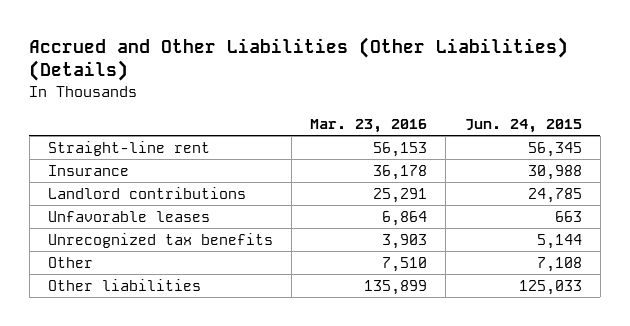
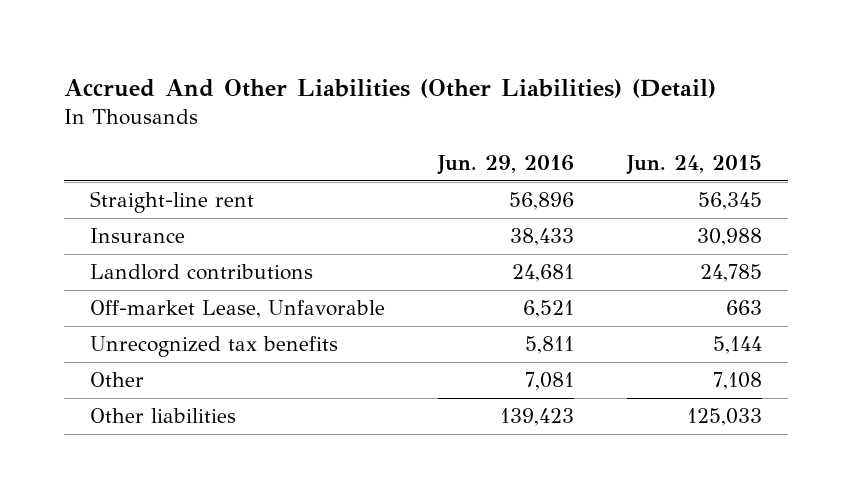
[29,36,569,82] Accrued and Other Liabilities (Other Liabilities) (Details) -> [63,78,716,98] Accrued And Other Liabilities (Other Liabilities) (Detail)
[310,118,428,133] Mar. 23, 2016 -> none
none -> [436,154,574,175] Jun. 29, 2016
[47,210,210,222] Unfavorable leases -> [90,300,386,319] Off-market Lease, Unfavorable

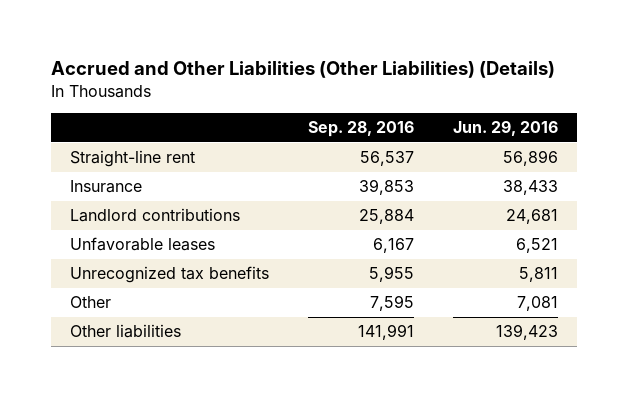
[63,78,716,98] Accrued And Other Liabilities (Other Liabilities) (Detail) -> [50,61,555,79] Accrued and Other Liabilities (Other Liabilities) (Details)
[625,154,762,175] Jun. 24, 2015 -> none
none -> [307,121,414,138] Sep. 28, 2016
[90,300,386,319] Off-market Lease, Unfavorable -> [69,237,215,252] Unfavorable leases

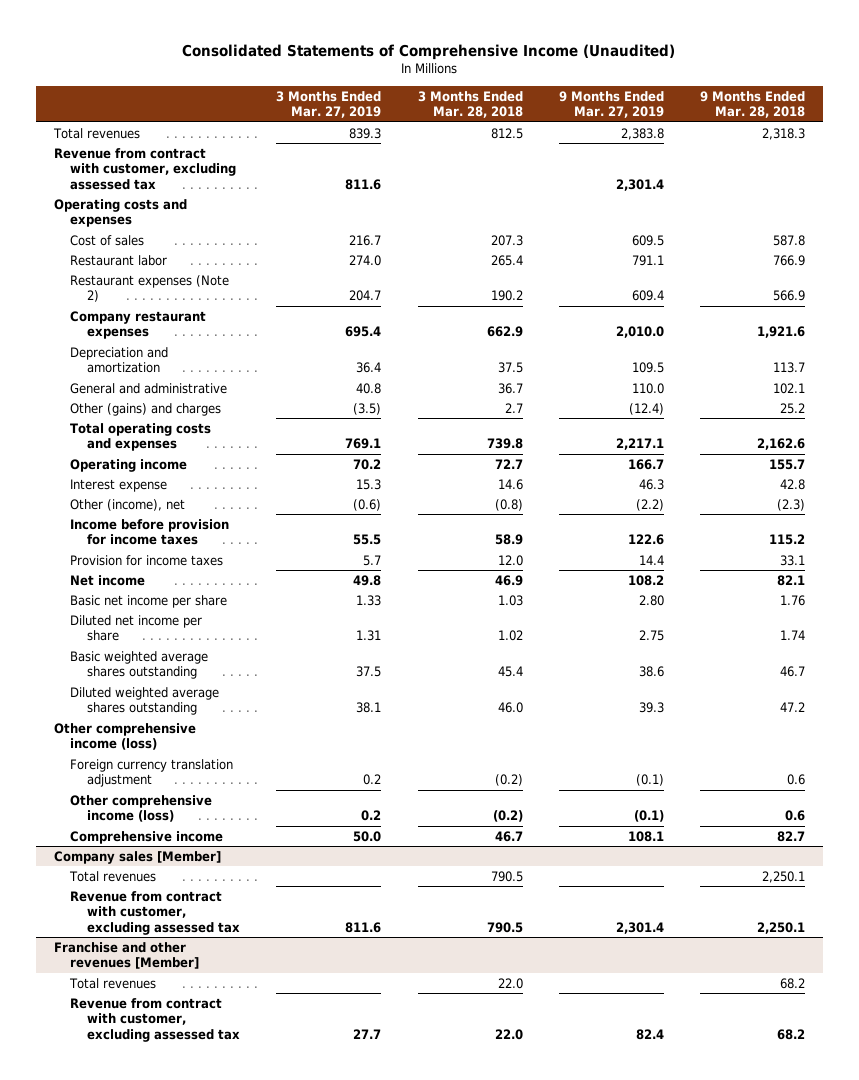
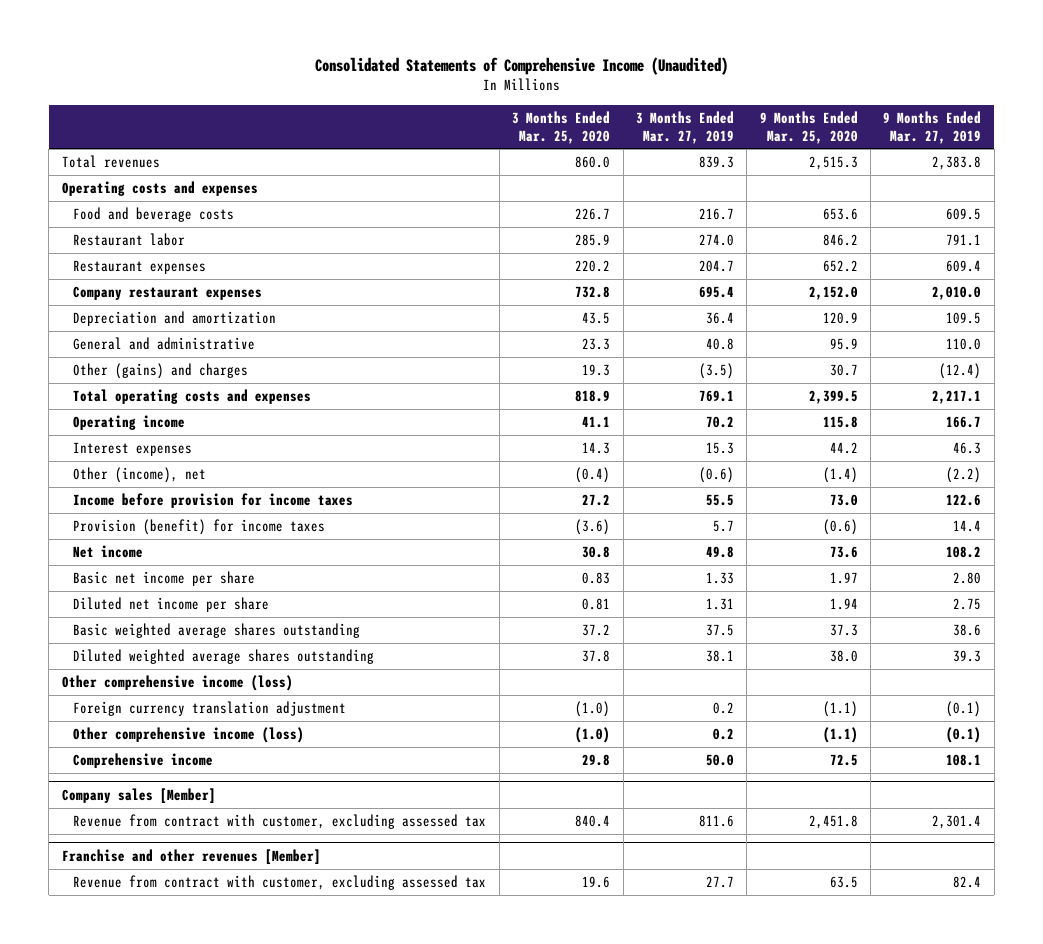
[417,90,523,119] 3 Months Ended Mar. 28, 2018 -> none
[700,90,806,119] 9 Months Ended Mar. 28, 2018 -> none
none -> [512,110,611,144] 3 Months Ended Mar. 25, 2020
none -> [759,110,858,144] 9 Months Ended Mar. 25, 2020
[53,147,237,190] Revenue from contract with customer, excluding assessed tax -> none
[70,234,145,246] Cost of sales -> [73,206,235,222] Food and beverage costs
[70,274,230,303] Restaurant expenses (Note 2) -> [73,259,207,274] Restaurant expenses
[70,478,168,492] Interest expense -> [73,441,193,456] Interest expenses
[70,554,224,566] Provision for income taxes -> [73,518,326,535] Provision (benefit) for income taxes
[69,870,157,882] Total revenues -> none
[69,977,157,989] Total revenues -> none

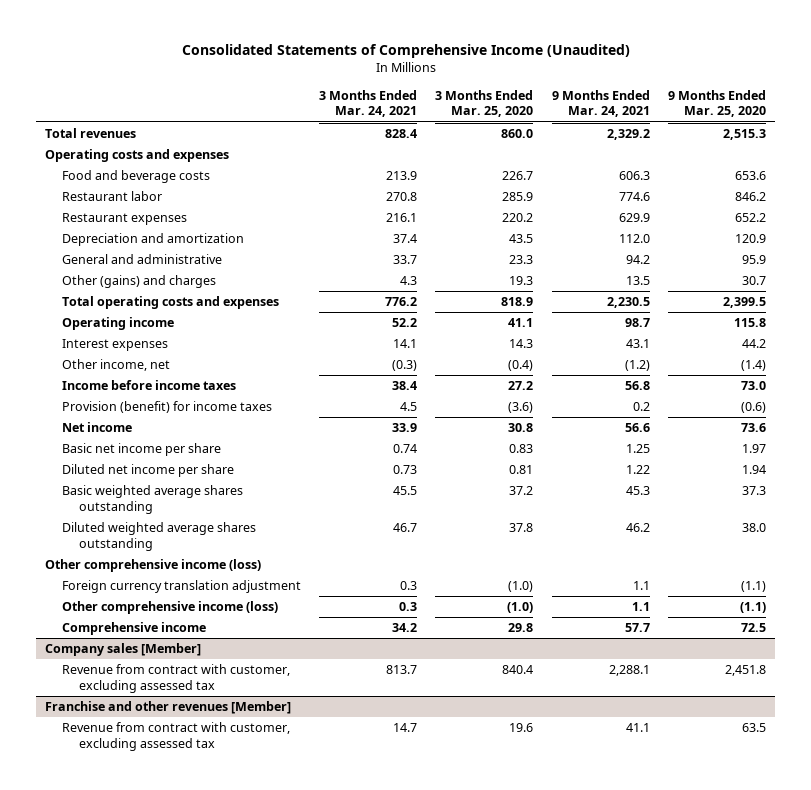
[635,110,734,144] 3 Months Ended Mar. 27, 2019 -> none
[883,110,982,144] 9 Months Ended Mar. 27, 2019 -> none
none -> [319,89,418,118] 3 Months Ended Mar. 24, 2021
none -> [551,89,650,118] 9 Months Ended Mar. 24, 2021
[73,285,263,300] Company restaurant expenses -> none
[73,466,207,483] Other (income), net -> [62,359,171,372] Other income, net
[73,492,354,508] Income before provision for income taxes -> [62,380,237,391] Income before income taxes

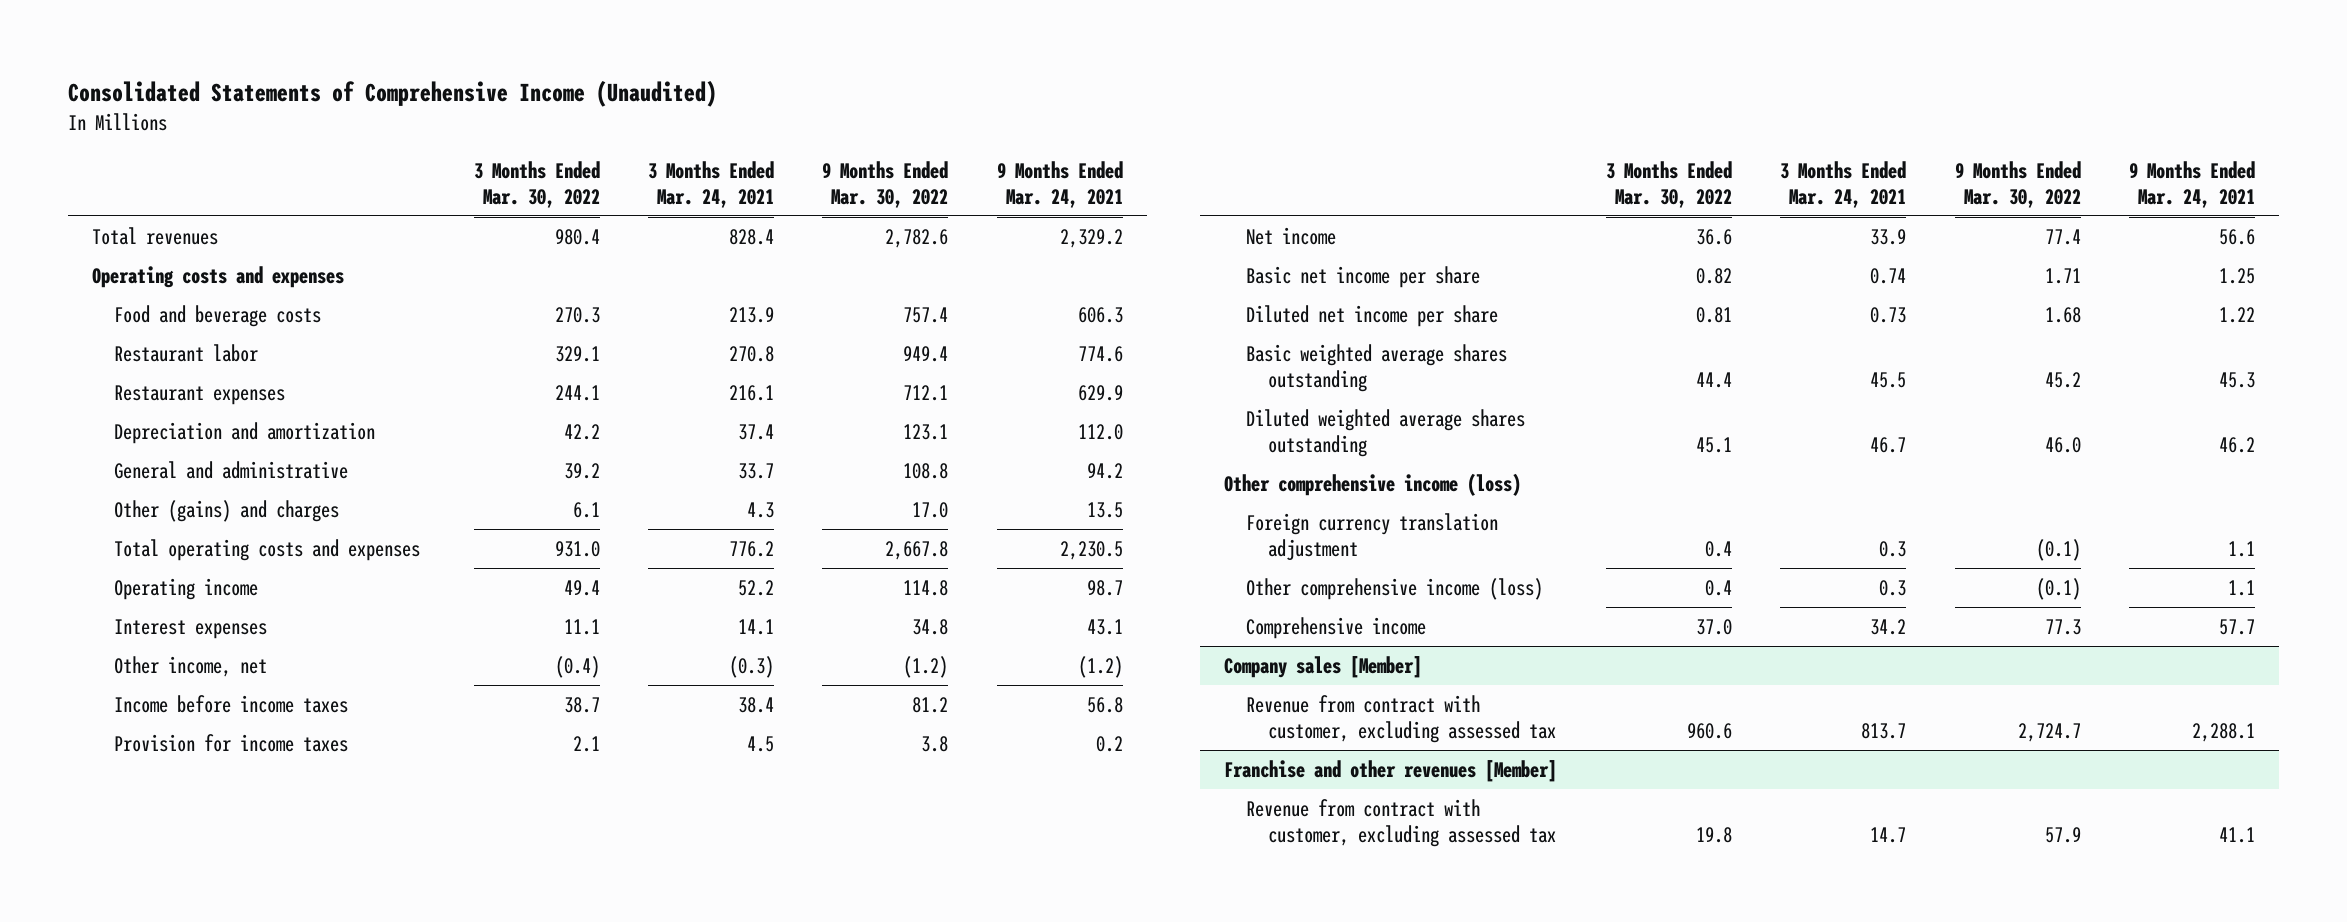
[435,89,534,118] 3 Months Ended Mar. 25, 2020 -> none
[667,89,766,118] 9 Months Ended Mar. 25, 2020 -> none
none -> [473,160,600,208] 3 Months Ended Mar. 30, 2022
none -> [822,160,949,208] 9 Months Ended Mar. 30, 2022
[62,401,273,414] Provision (benefit) for income taxes -> [114,733,349,752] Provision for income taxes

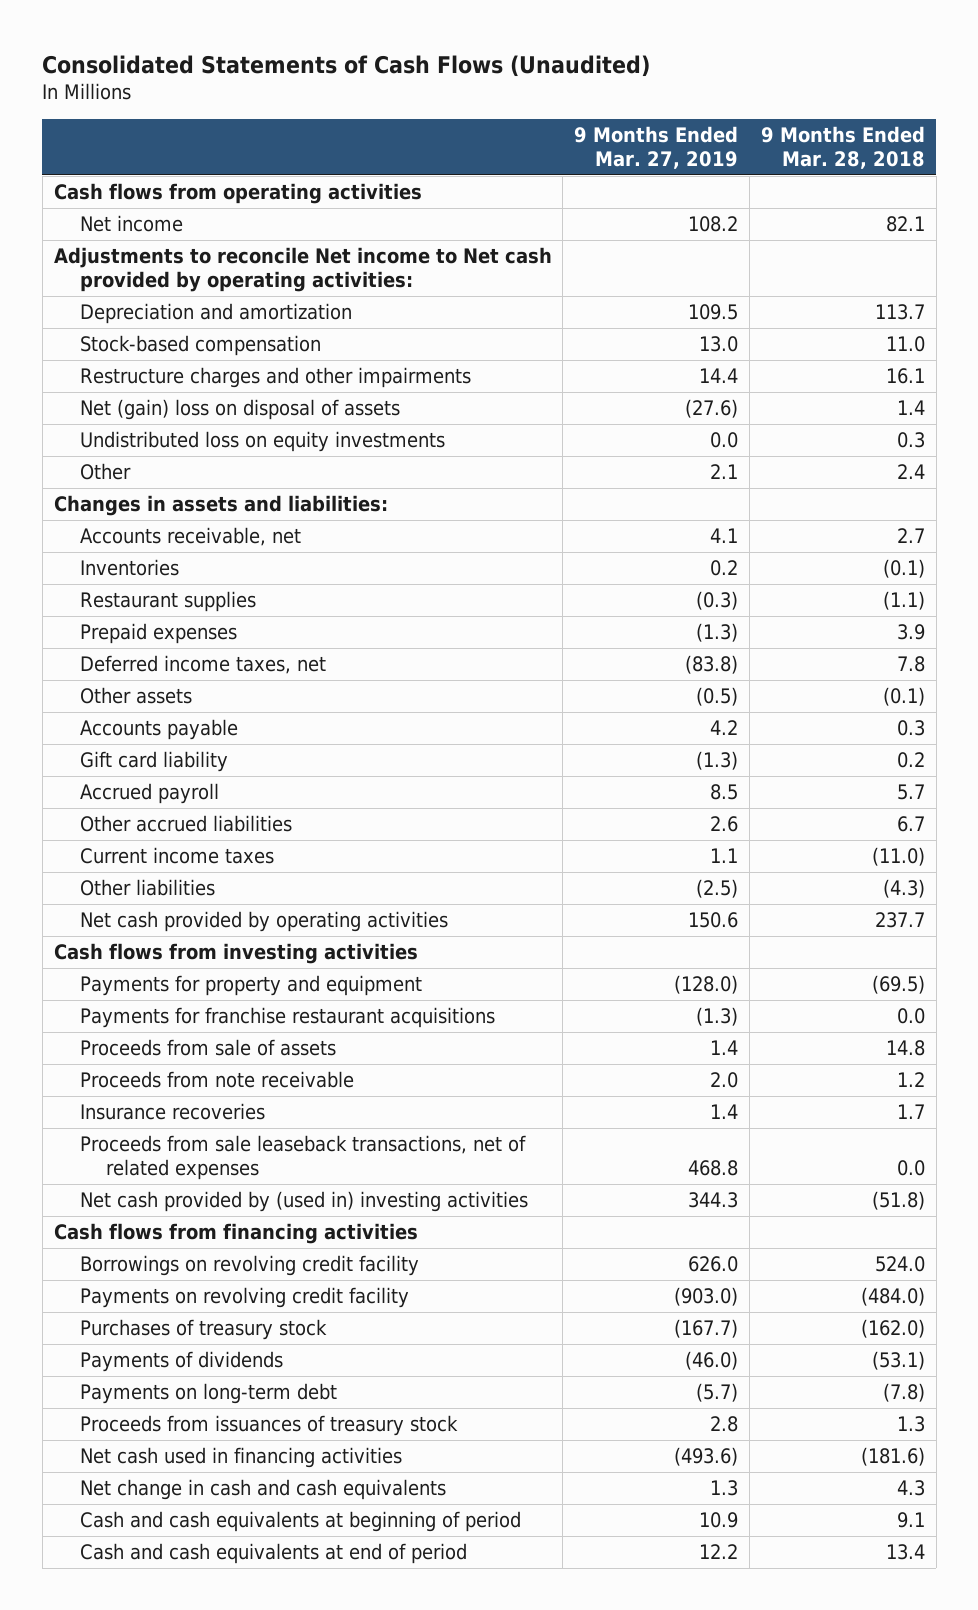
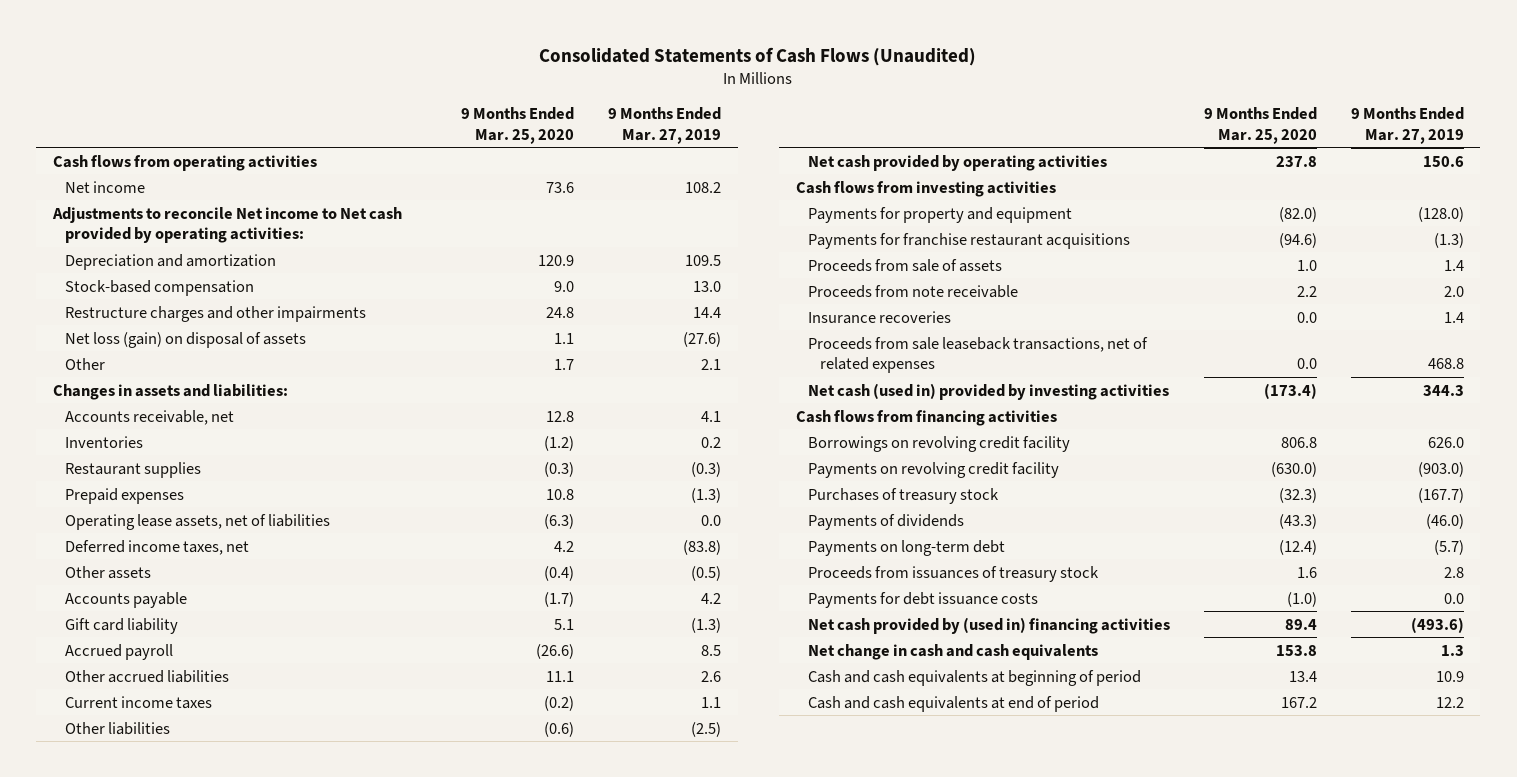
[760,125,925,170] 9 Months Ended Mar. 28, 2018 -> none
none -> [461,107,575,144] 9 Months Ended Mar. 25, 2020
[79,430,445,452] Undistributed loss on equity investments -> none
[79,398,400,420] Net (gain) loss on disposal of assets -> [65,331,307,348] Net loss (gain) on disposal of assets
none -> [65,513,331,530] Operating lease assets, net of liabilities
[79,1190,528,1212] Net cash provided by (used in) investing activities -> [808,382,1170,400] Net cash (used in) provided by investing activities
none -> [808,591,1039,608] Payments for debt issuance costs
[79,1446,402,1468] Net cash used in financing activities -> [808,616,1171,634] Net cash provided by (used in) financing activities

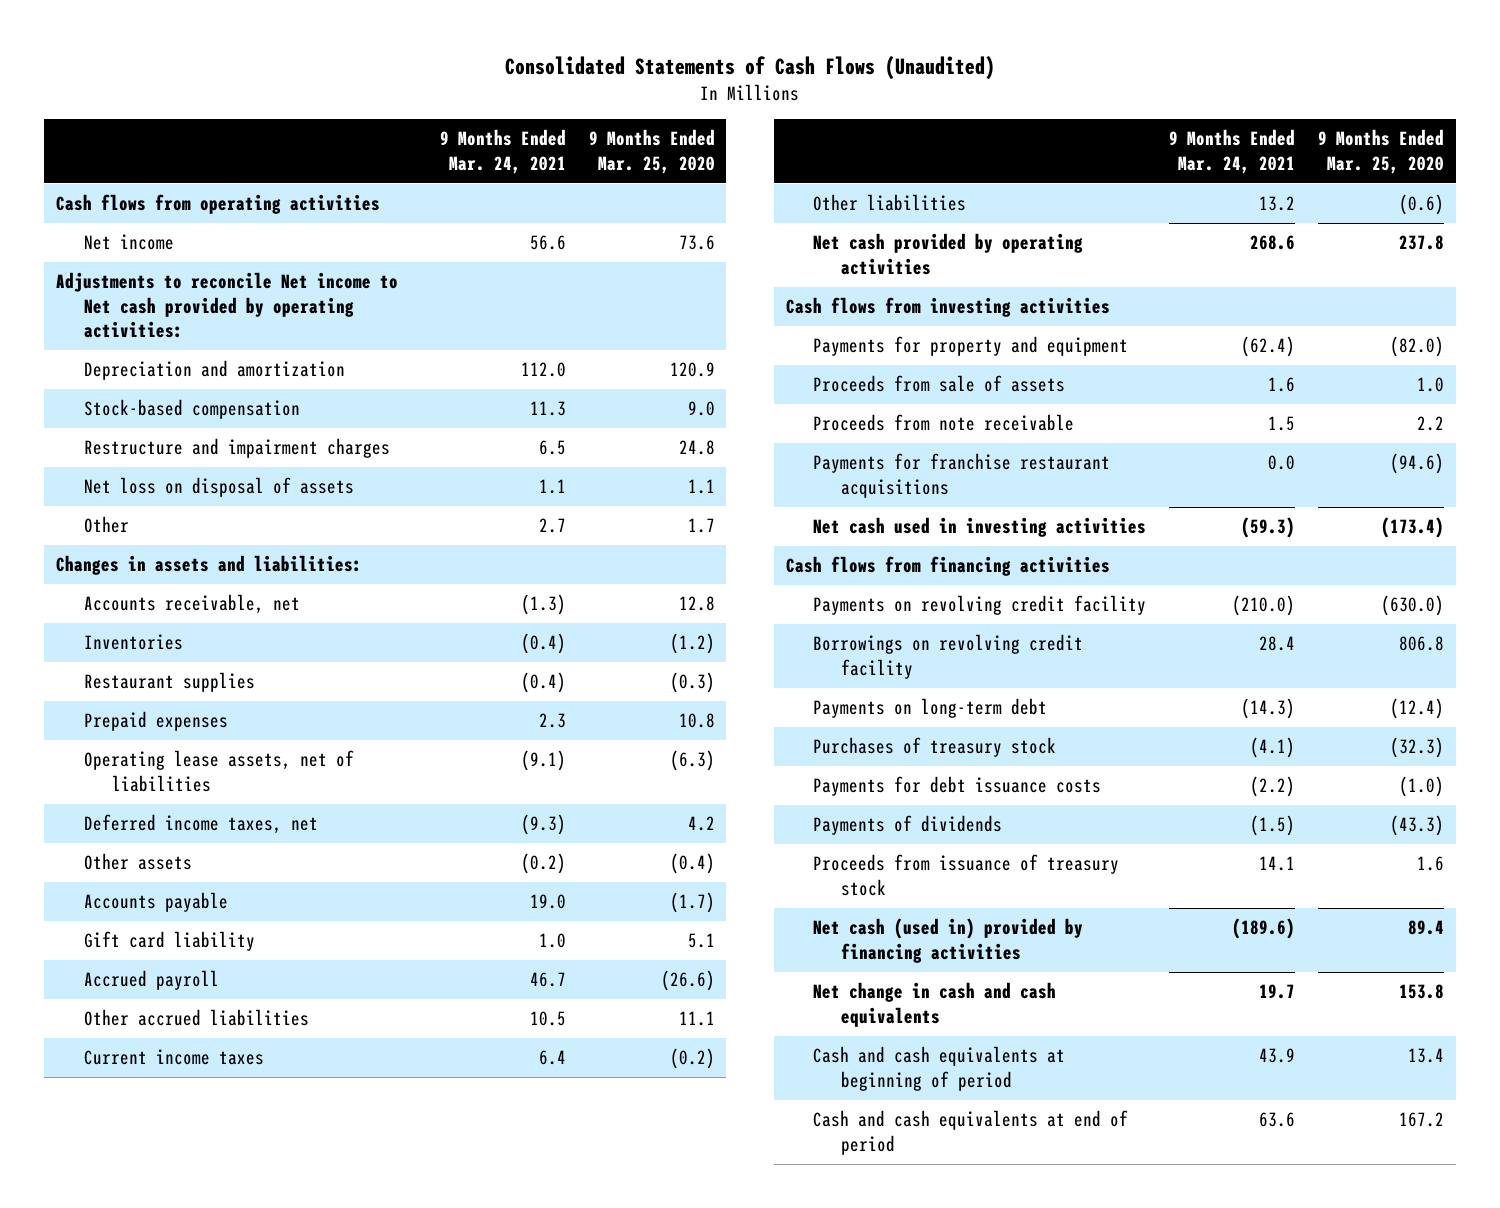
[607,107,721,144] 9 Months Ended Mar. 27, 2019 -> none
none -> [439,129,566,174] 9 Months Ended Mar. 24, 2021
[65,305,367,322] Restructure charges and other impairments -> [83,438,390,459] Restructure and impairment charges
[65,331,307,348] Net loss (gain) on disposal of assets -> [83,477,354,498] Net loss on disposal of assets
[808,310,952,324] Insurance recoveries -> none
[808,336,1149,373] Proceeds from sale leaseback transactions, net of related expenses -> none
[808,232,1131,249] Payments for franchise restaurant acquisitions -> [813,453,1111,498] Payments for franchise restaurant acquisitions
[808,382,1170,400] Net cash (used in) provided by investing activities -> [813,517,1147,538] Net cash used in investing activities
[808,435,1071,452] Borrowings on revolving credit facility -> [813,634,1084,679] Borrowings on revolving credit facility
[808,565,1100,582] Proceeds from issuances of treasury stock -> none
[808,487,1000,504] Purchases of treasury stock -> [813,737,1057,758] Purchases of treasury stock
[808,513,965,530] Payments of dividends -> [813,815,1003,836] Payments of dividends
none -> [813,854,1120,896] Proceeds from issuance of treasury stock
[808,616,1171,634] Net cash provided by (used in) financing activities -> [813,918,1084,963] Net cash (used in) provided by financing activities

